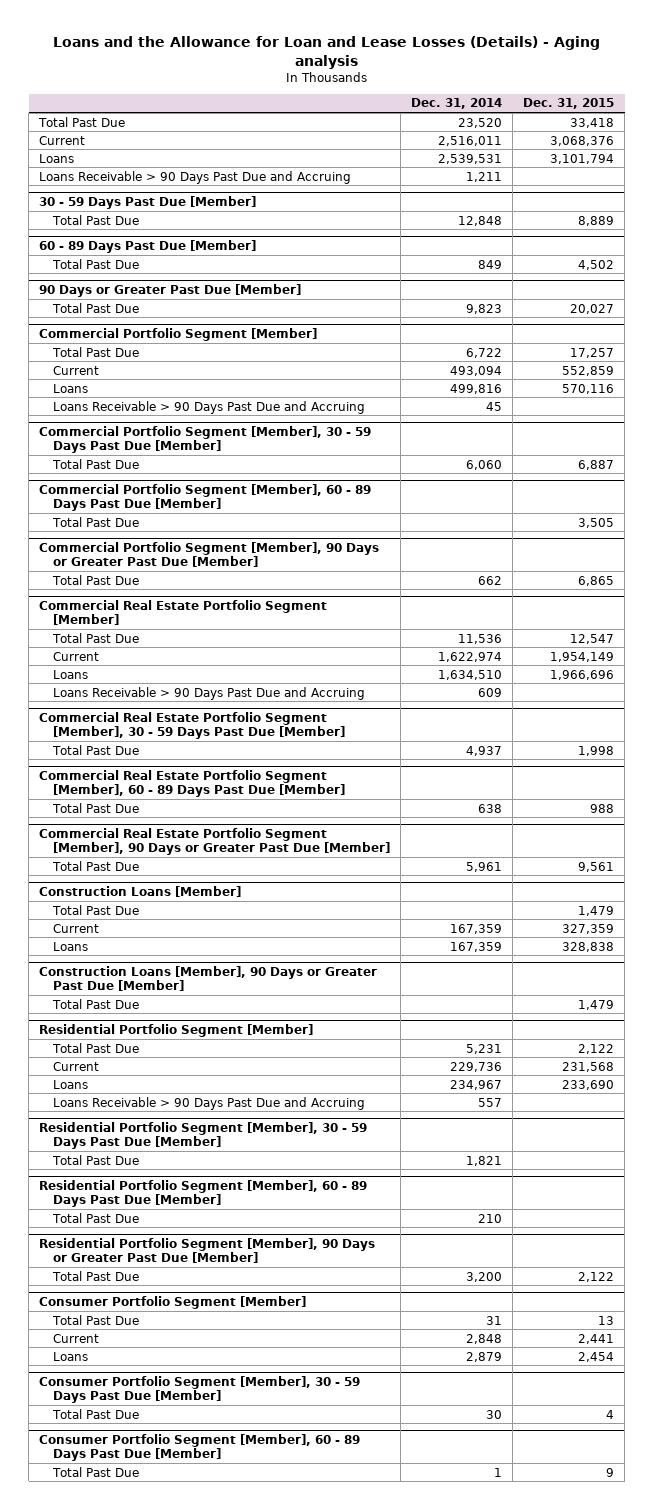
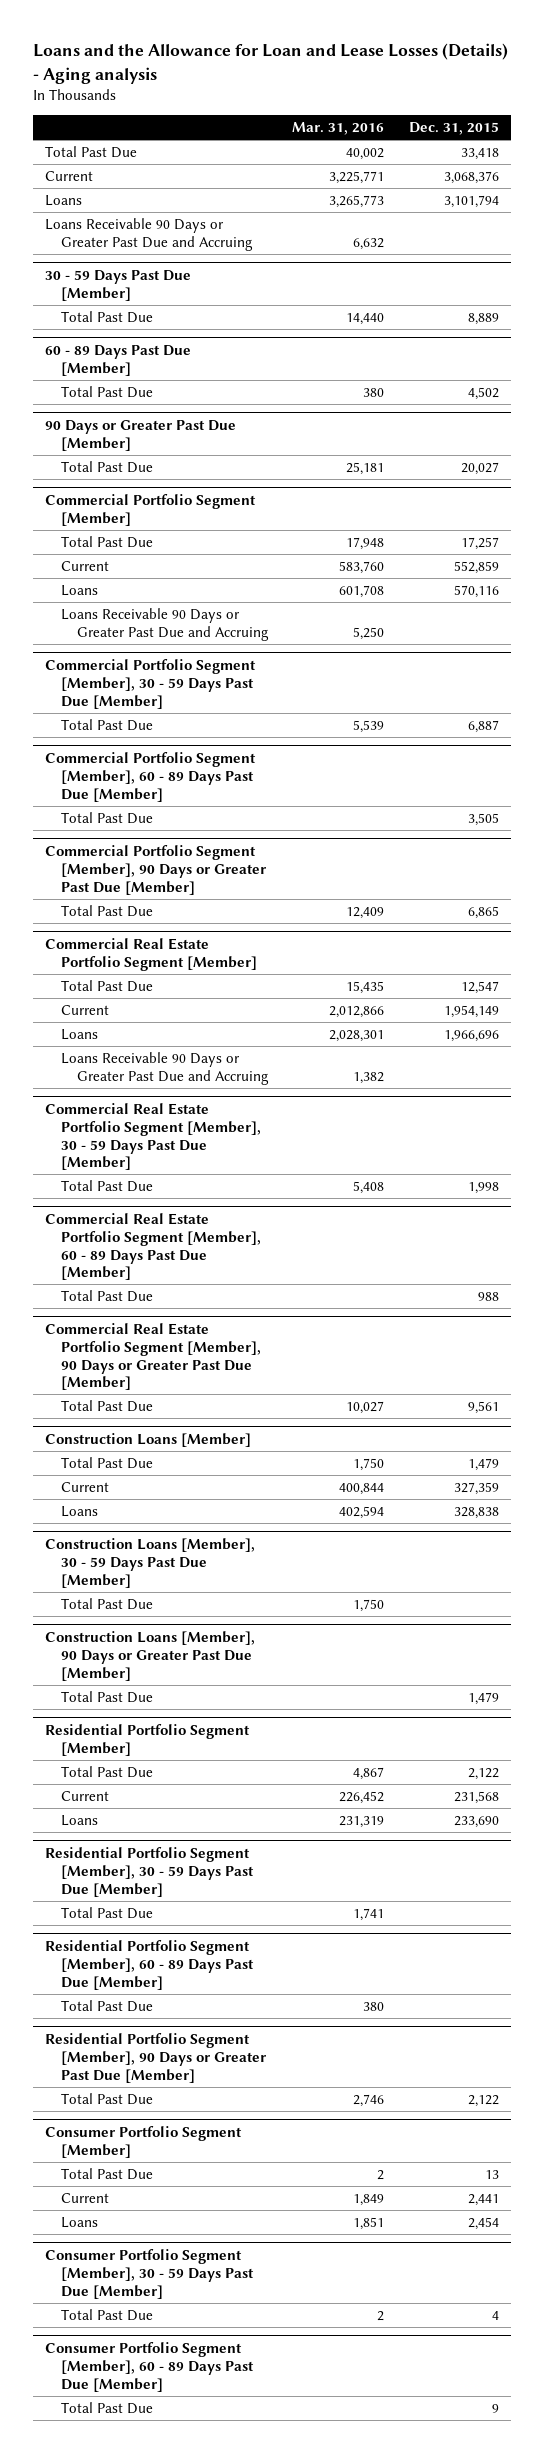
[411,98,503,110] Dec. 31, 2014 -> none
none -> [292,122,385,136] Mar. 31, 2016
[39,170,352,184] Loans Receivable > 90 Days Past Due and Accruing -> [45,217,254,251] Loans Receivable 90 Days or Greater Past Due and Accruing
[52,400,365,414] Loans Receivable > 90 Days Past Due and Accruing -> [61,607,270,641] Loans Receivable 90 Days or Greater Past Due and Accruing
[52,686,365,700] Loans Receivable > 90 Days Past Due and Accruing -> [61,1051,270,1085] Loans Receivable 90 Days or Greater Past Due and Accruing
none -> [45,1537,256,1588] Construction Loans [Member], 30 - 59 Days Past Due [Member]
none -> [61,1597,154,1610] Total Past Due
[52,1096,365,1110] Loans Receivable > 90 Days Past Due and Accruing -> none

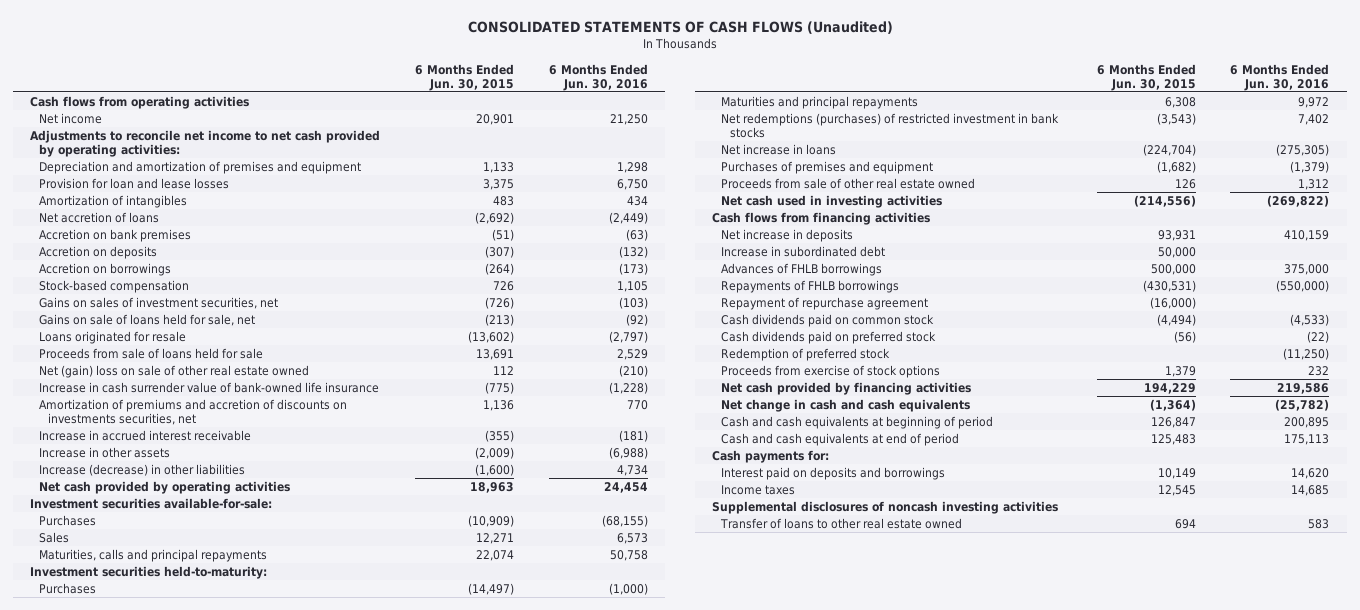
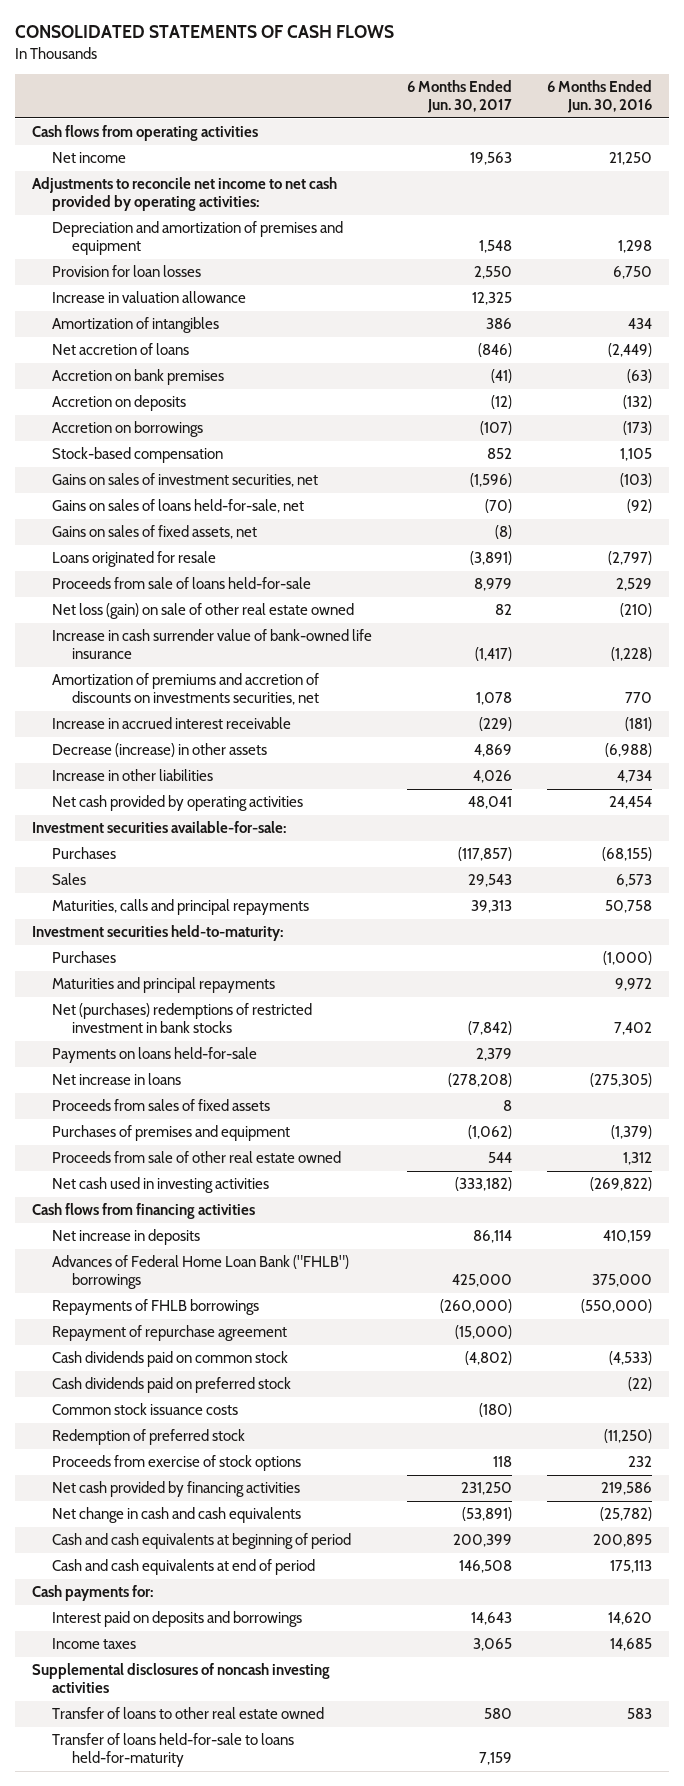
[467,21,893,35] CONSOLIDATED STATEMENTS OF CASH FLOWS (Unaudited) -> [14,25,394,39] CONSOLIDATED STATEMENTS OF CASH FLOWS
[415,63,515,91] 6 Months Ended Jun. 30, 2015 -> none
none -> [406,80,512,114] 6 Months Ended Jun. 30, 2017
[39,178,230,190] Provision for loan and lease losses -> [51,265,201,278] Provision for loan losses
none -> [51,291,246,304] Increase in valuation allowance
[39,314,256,327] Gains on sale of loans held for sale, net -> [51,499,304,514] Gains on sales of loans held-for-sale, net
none -> [51,525,257,540] Gains on sales of fixed assets, net
[39,348,264,360] Proceeds from sale of loans held for sale -> [51,577,311,590] Proceeds from sale of loans held-for-sale
[39,365,310,379] Net (gain) loss on sale of other real estate owned -> [51,603,354,620] Net loss (gain) on sale of other real estate owned
[39,447,171,459] Increase in other assets -> [51,743,267,758] Decrease (increase) in other assets
[39,464,246,477] Increase (decrease) in other liabilities -> [51,769,213,782] Increase in other liabilities
[721,113,1060,139] Net redemptions (purchases) of restricted investment in bank stocks -> [51,1003,312,1034] Net (purchases) redemptions of restricted investment in bank stocks
none -> [51,1047,257,1064] Payments on loans held-for-sale
none -> [51,1099,270,1112] Proceeds from sales of fixed assets
[721,246,886,258] Increase in subordinated debt -> none
[721,263,883,277] Advances of FHLB borrowings -> [51,1255,349,1290] Advances of Federal Home Loan Bank ("FHLB") borrowings
none -> [51,1403,238,1416] Common stock issuance costs
none -> [51,1733,294,1768] Transfer of loans held-for-sale to loans held-for-maturity

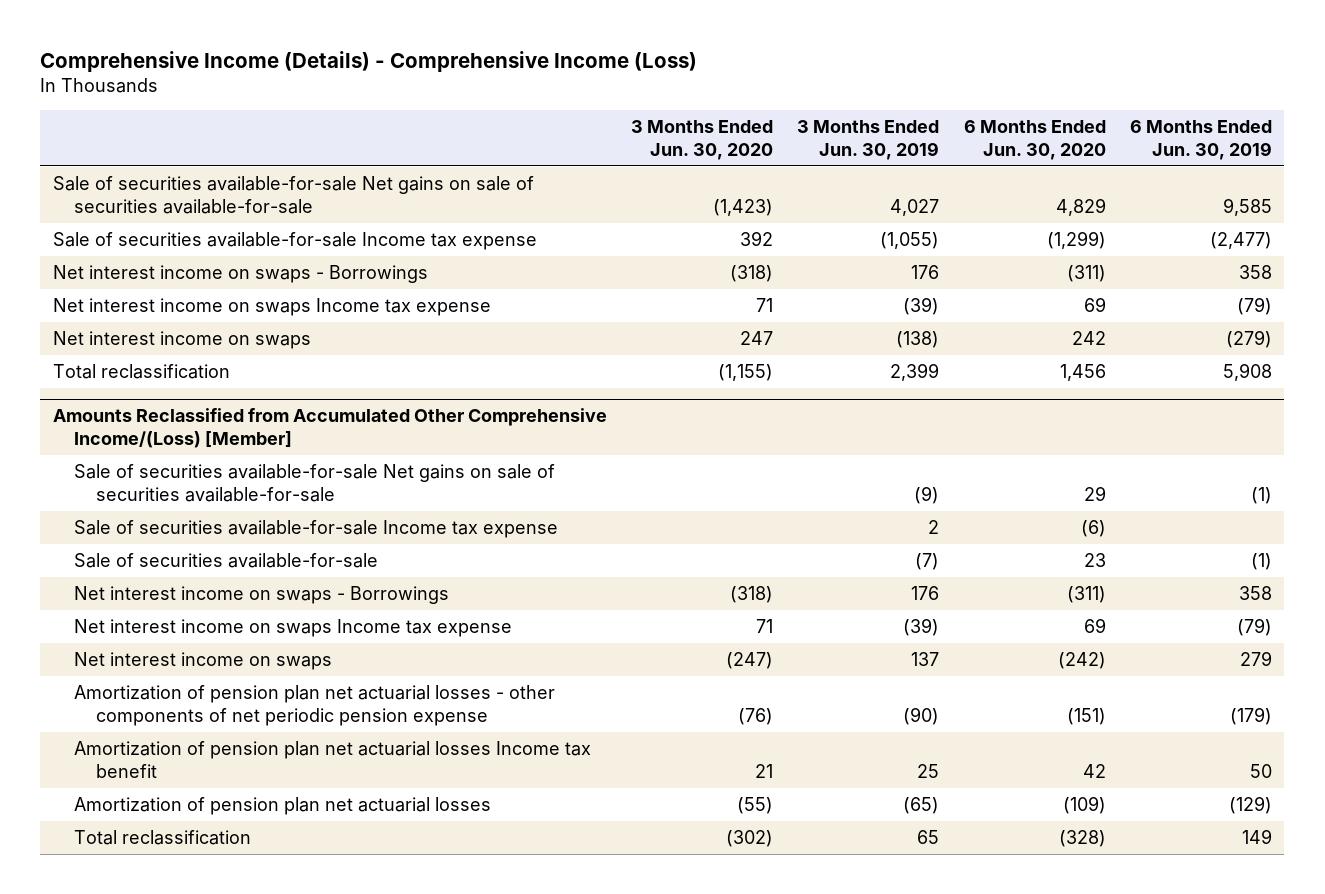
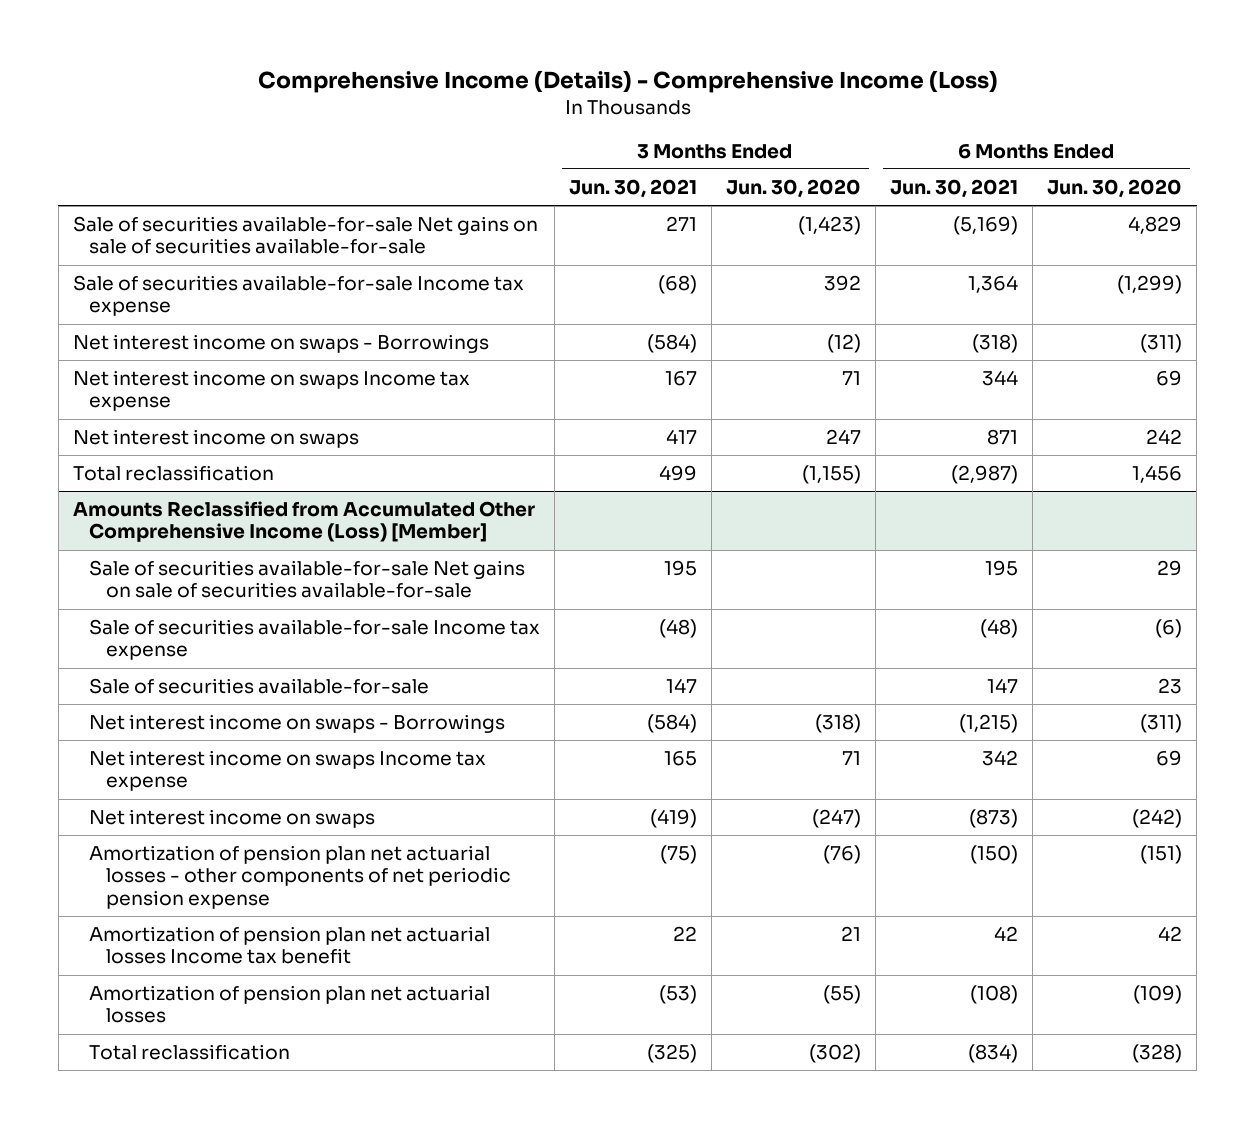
[797,119,940,160] 3 Months Ended Jun. 30, 2019 -> none
[1130,119,1273,160] 6 Months Ended Jun. 30, 2019 -> none
none -> [569,178,698,198] Jun. 30, 2021
none -> [890,178,1019,198] Jun. 30, 2021
[730,264,774,282] (318) -> [827,334,862,354] (12)
[52,408,607,449] Amounts Reclassified from Accumulated Other Comprehensive Income/(Loss) [Member] -> [72,501,535,543] Amounts Reclassified from Accumulated Other Comprehensive Income (Loss) [Member]

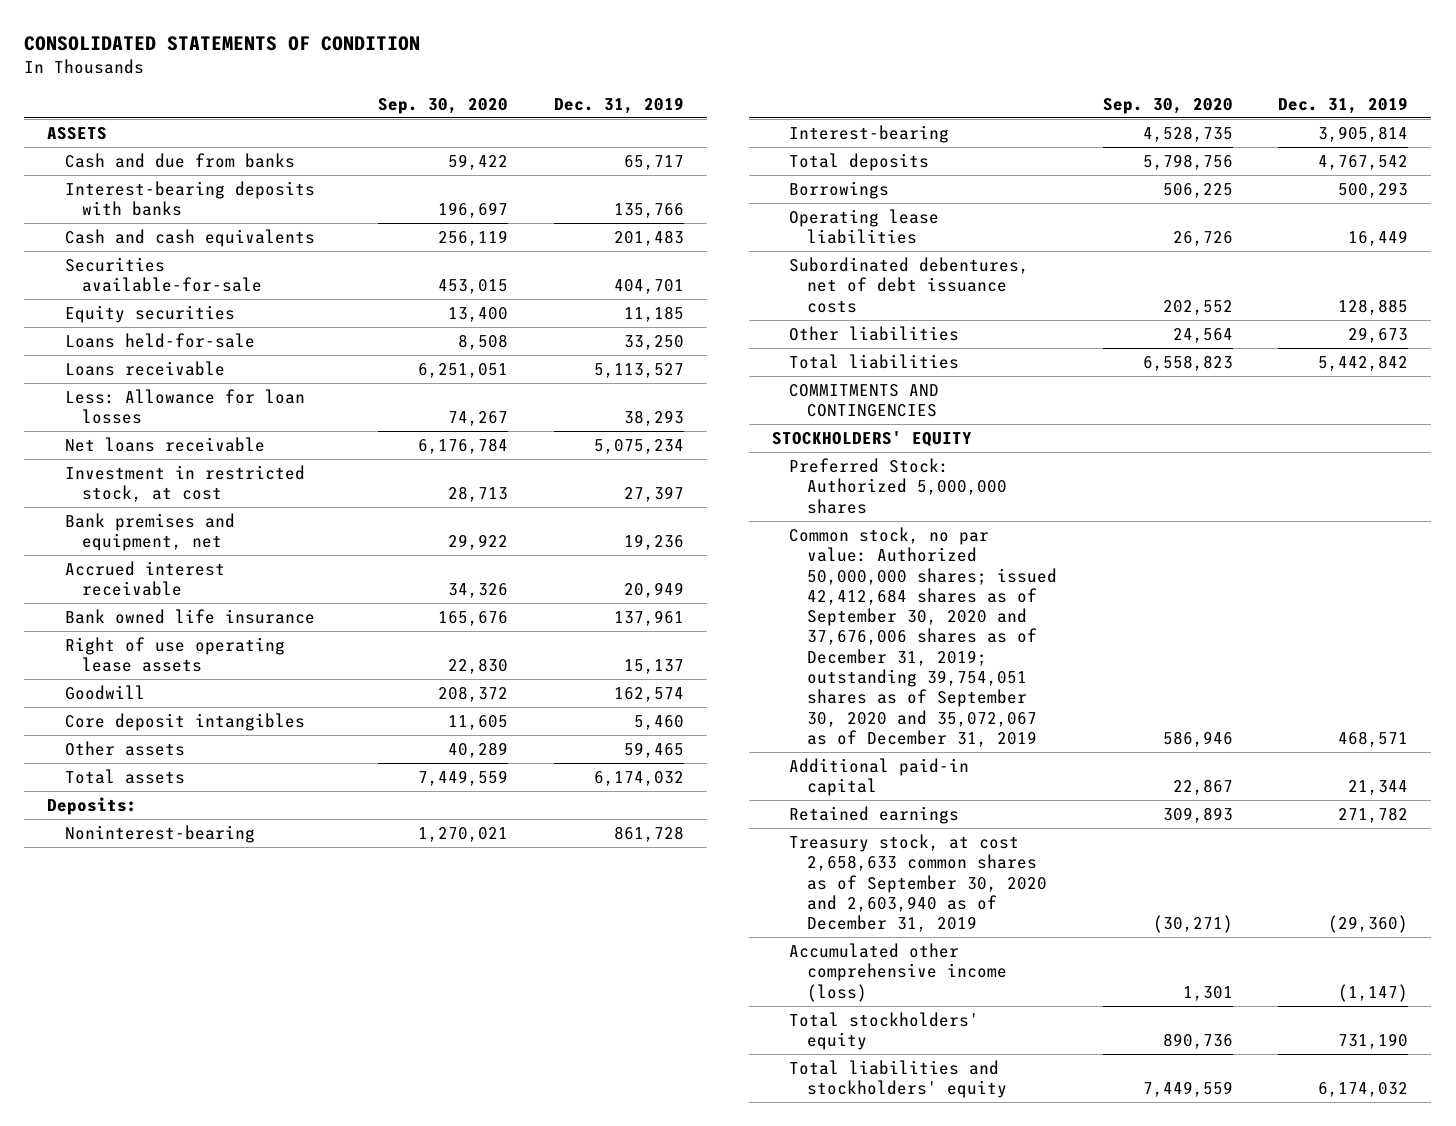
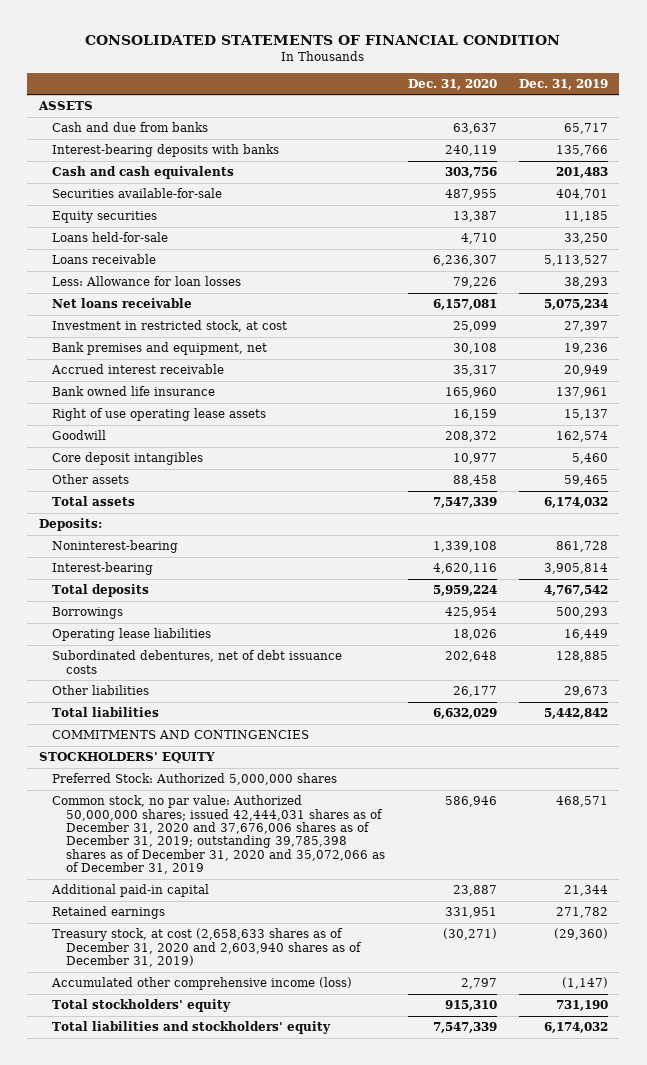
[24,36,421,52] CONSOLIDATED STATEMENTS OF CONDITION -> [85,35,561,46] CONSOLIDATED STATEMENTS OF FINANCIAL CONDITION
[377,97,508,114] Sep. 30, 2020 -> none
none -> [407,78,497,90] Dec. 31, 2020
[789,526,1057,747] Common stock, no par value: Authorized 50,000,000 shares; issued 42,412,684 shares as of September 30, 2020 and 37,676,006 shares as of December 31, 2019; outstanding 39,754,051 shares as of September 30, 2020 and 35,072,067 as of December 31, 2019 -> [52,795,386,875] Common stock, no par value: Authorized 50,000,000 shares; issued 42,444,031 shares as of December 31, 2020 and 37,676,006 shares as of December 31, 2019; outstanding 39,785,398 shares as of December 31, 2020 and 35,072,066 as of December 31, 2019
[789,833,1047,933] Treasury stock, at cost 2,658,633 common shares as of September 30, 2020 and 2,603,940 as of December 31, 2019 -> [52,928,363,967] Treasury stock, at cost (2,658,633 shares as of December 31, 2020 and 2,603,940 shares as of December 31, 2019)

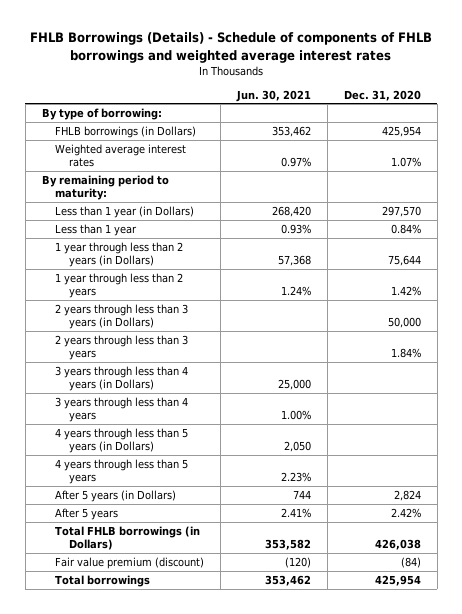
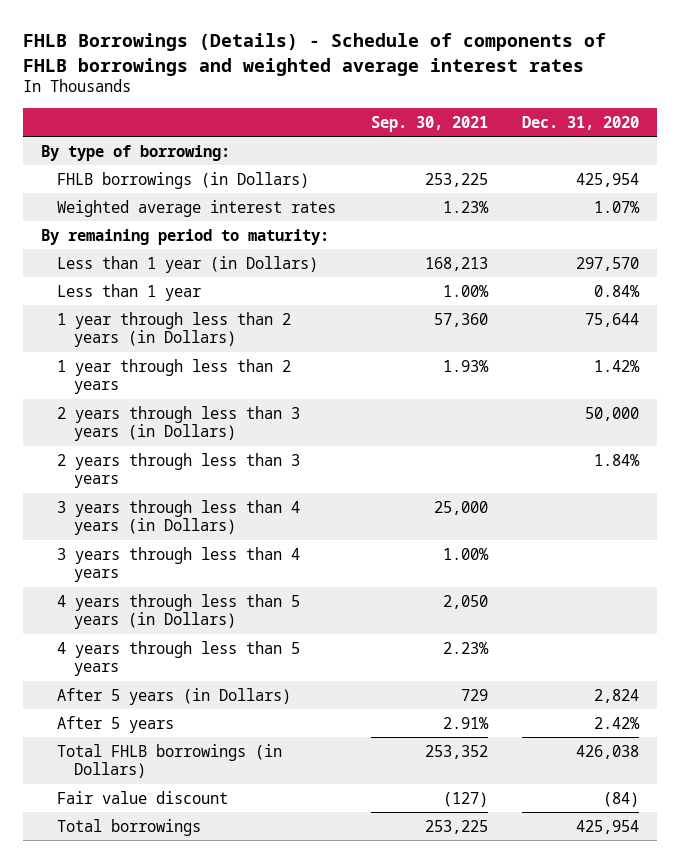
[235,89,311,102] Jun. 30, 2021 -> none
none -> [370,115,488,132] Sep. 30, 2021
[55,556,205,569] Fair value premium (discount) -> [57,790,229,804] Fair value discount

